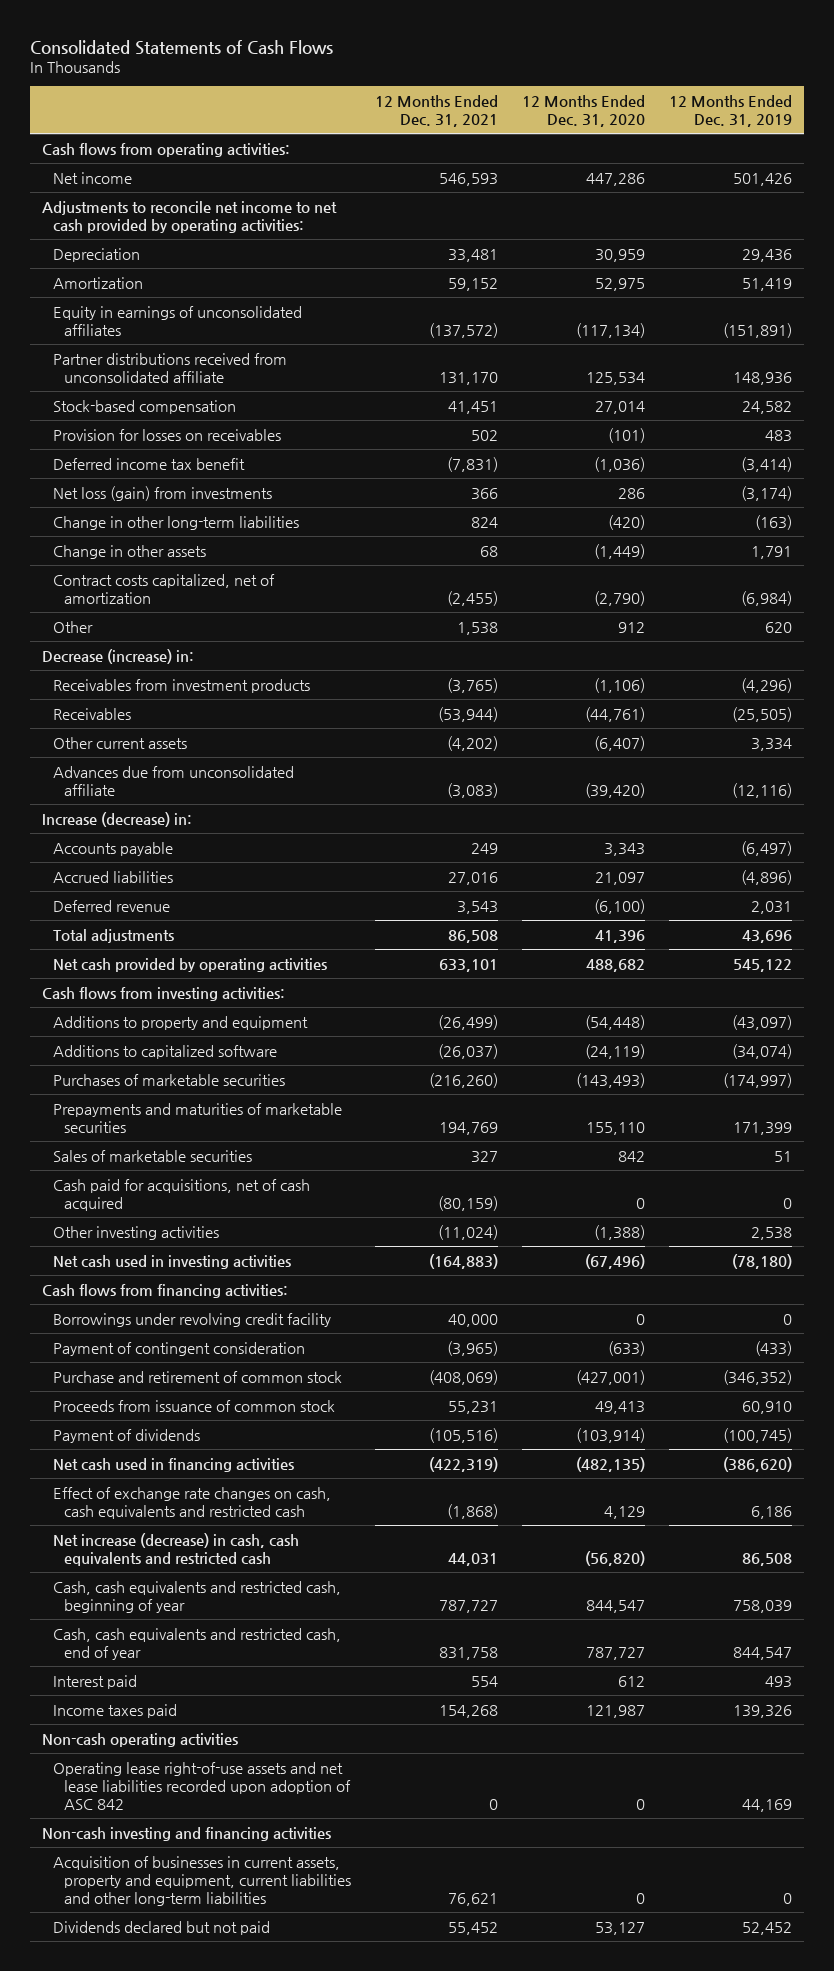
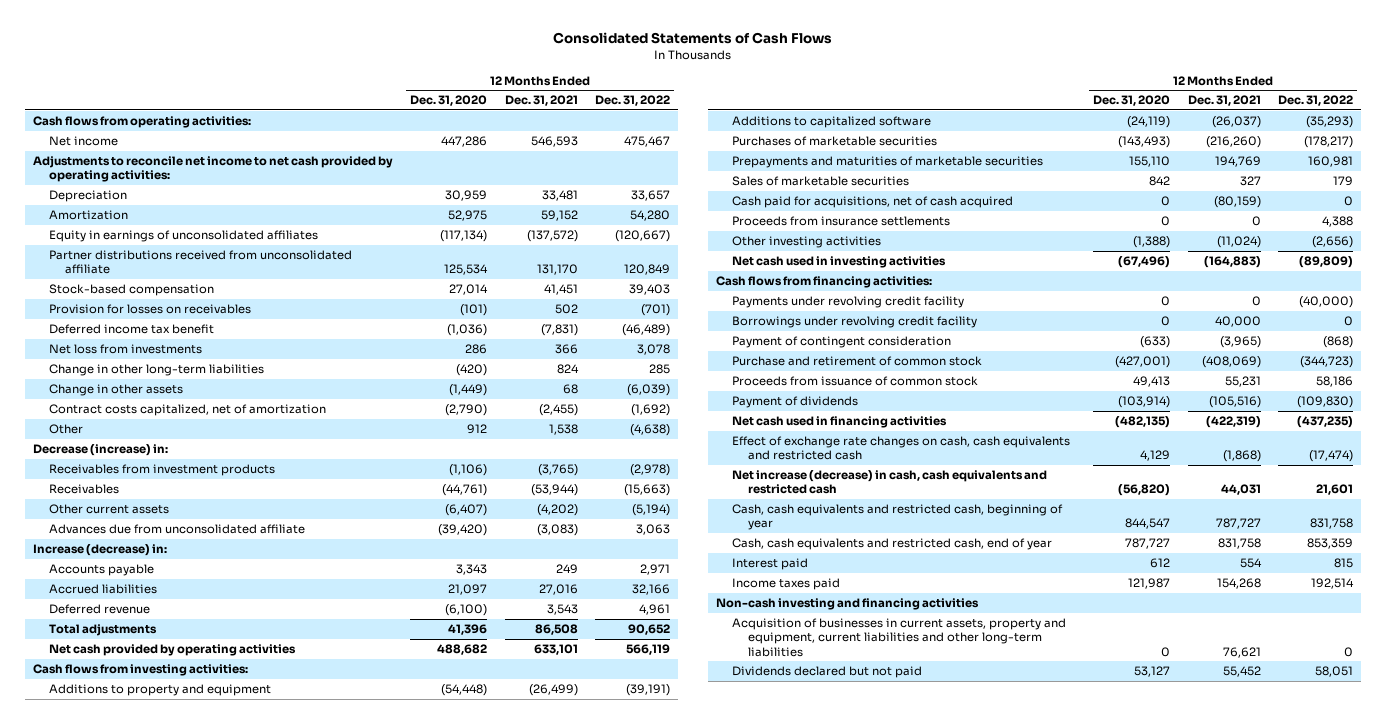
[668,94,792,127] 12 Months Ended Dec. 31, 2019 -> none
none -> [594,95,670,107] Dec. 31, 2022
[53,485,273,501] Net loss (gain) from investments -> [49,344,203,355] Net loss from investments
none -> [732,216,951,227] Proceeds from insurance settlements
none -> [732,296,965,309] Payments under revolving credit facility
[42,1732,239,1747] Non-cash operating activities -> none
[53,1761,352,1810] Operating lease right-of-use assets and net lease liabilities recorded upon adoption of ASC 842 -> none

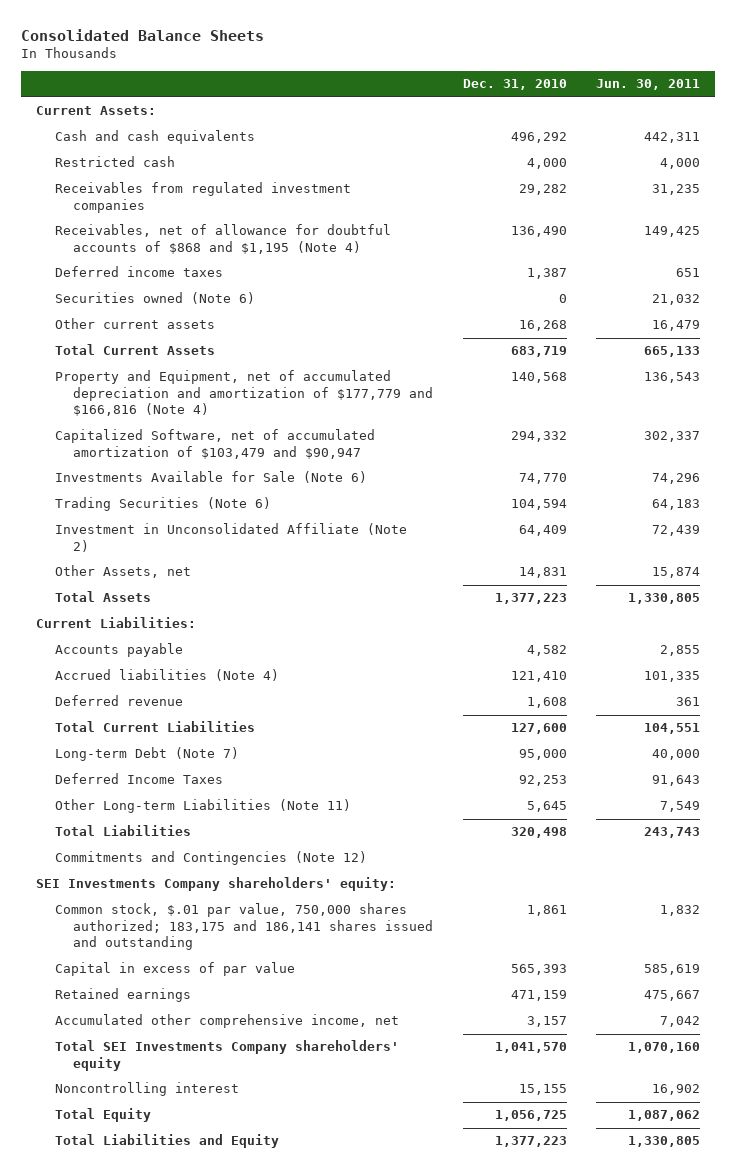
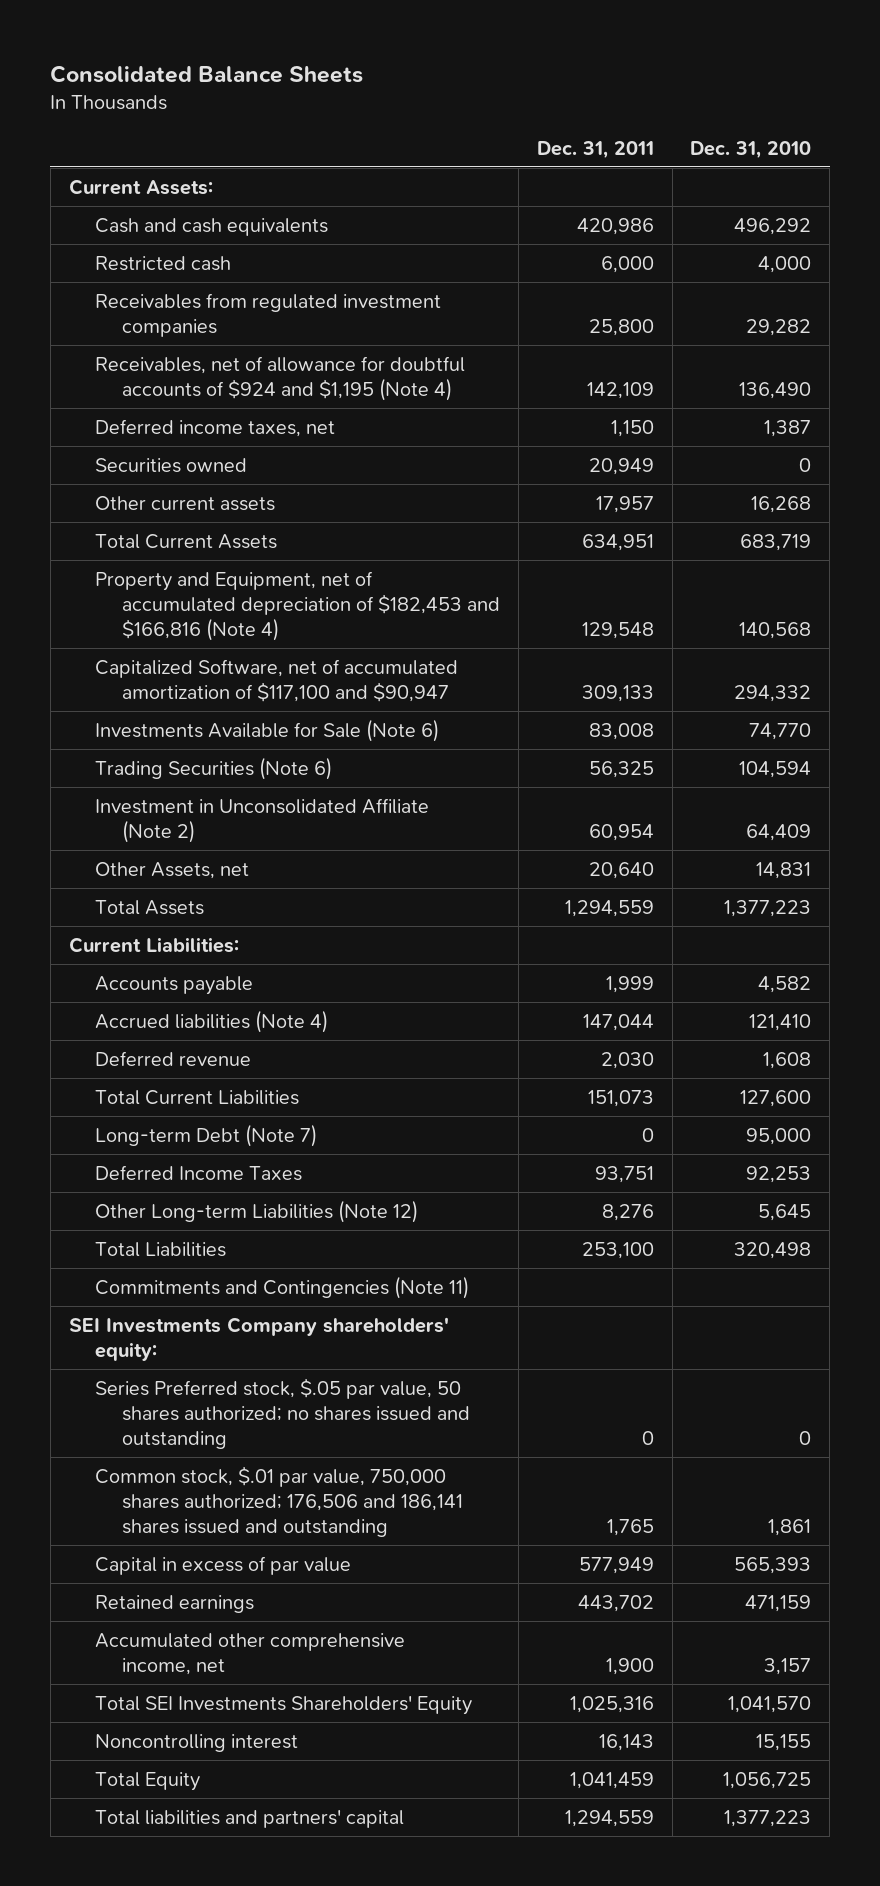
[596,79,701,91] Jun. 30, 2011 -> none
none -> [536,140,654,159] Dec. 31, 2011
[54,224,391,254] Receivables, net of allowance for doubtful accounts of $868 and $1,195 (Note 4) -> [95,355,466,401] Receivables, net of allowance for doubtful accounts of $924 and $1,195 (Note 4)
[54,266,223,278] Deferred income taxes -> [95,418,336,437] Deferred income taxes, net
[54,292,255,305] Securities owned (Note 6) -> [95,457,248,473] Securities owned
[54,370,434,417] Property and Equipment, net of accumulated depreciation and amortization of $177,779 and $166,816 (Note 4) -> [95,570,501,642] Property and Equipment, net of accumulated depreciation of $182,453 and $166,816 (Note 4)
[54,429,375,459] Capitalized Software, net of accumulated amortization of $103,479 and $90,947 -> [95,658,459,702] Capitalized Software, net of accumulated amortization of $117,100 and $90,947
[54,799,351,814] Other Long-term Liabilities (Note 11) -> [95,1199,419,1223] Other Long-term Liabilities (Note 12)
[54,851,367,866] Commitments and Contingencies (Note 12) -> [95,1275,470,1299] Commitments and Contingencies (Note 11)
none -> [95,1377,471,1450] Series Preferred stock, $.05 par value, 50 shares authorized; no shares issued and outstanding
[54,903,434,951] Common stock, $.01 par value, 750,000 shares authorized; 183,175 and 186,141 shares issued and outstanding -> [95,1465,464,1538] Common stock, $.01 par value, 750,000 shares authorized; 176,506 and 186,141 shares issued and outstanding
[54,1040,399,1071] Total SEI Investments Company shareholders' equity -> [95,1695,473,1715] Total SEI Investments Shareholders' Equity
[54,1134,279,1149] Total Liabilities and Equity -> [95,1809,405,1828] Total liabilities and partners' capital

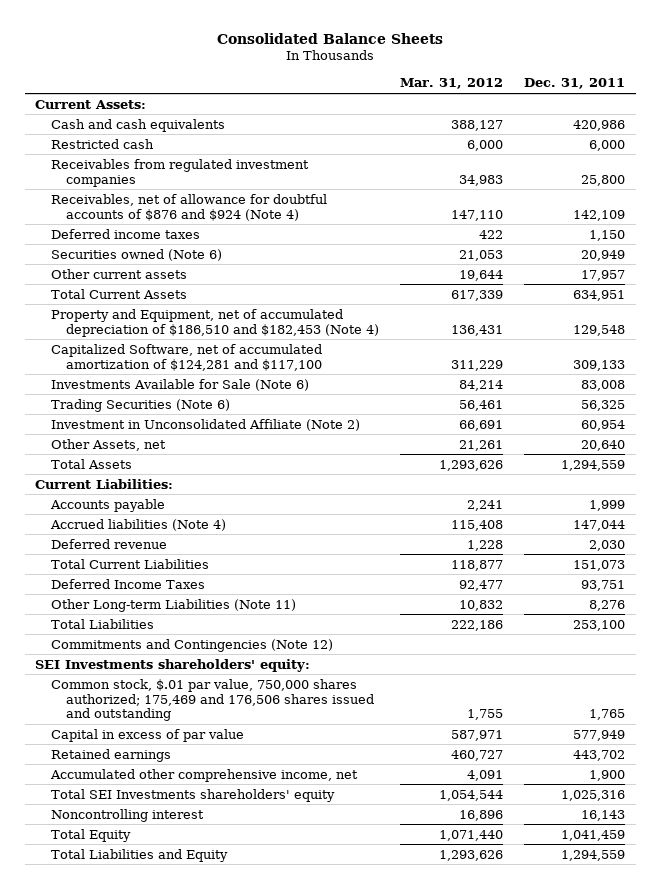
[690,140,812,159] Dec. 31, 2010 -> none
none -> [400,78,504,90] Mar. 31, 2012
[95,355,466,401] Receivables, net of allowance for doubtful accounts of $924 and $1,195 (Note 4) -> [50,193,327,221] Receivables, net of allowance for doubtful accounts of $876 and $924 (Note 4)
[95,418,336,437] Deferred income taxes, net -> [50,228,200,239] Deferred income taxes
[95,457,248,473] Securities owned -> [50,248,222,261] Securities owned (Note 6)
[95,570,501,642] Property and Equipment, net of accumulated depreciation of $182,453 and $166,816 (Note 4) -> [50,308,380,337] Property and Equipment, net of accumulated depreciation of $186,510 and $182,453 (Note 4)
[95,658,459,702] Capitalized Software, net of accumulated amortization of $117,100 and $90,947 -> [50,343,323,371] Capitalized Software, net of accumulated amortization of $124,281 and $117,100
[95,1123,318,1147] Long-term Debt (Note 7) -> none
[95,1199,419,1223] Other Long-term Liabilities (Note 12) -> [50,598,296,612] Other Long-term Liabilities (Note 11)
[95,1377,471,1450] Series Preferred stock, $.05 par value, 50 shares authorized; no shares issued and outstanding -> none
[95,1275,470,1299] Commitments and Contingencies (Note 11) -> [50,638,333,652] Commitments and Contingencies (Note 12)
[68,1316,449,1361] SEI Investments Company shareholders' equity: -> [35,658,311,672] SEI Investments shareholders' equity:
[95,1465,464,1538] Common stock, $.01 par value, 750,000 shares authorized; 176,506 and 186,141 shares issued and outstanding -> [50,678,375,722] Common stock, $.01 par value, 750,000 shares authorized; 175,469 and 176,506 shares issued and outstanding
[95,1695,473,1715] Total SEI Investments Shareholders' Equity -> [50,788,335,802] Total SEI Investments shareholders' equity
[95,1809,405,1828] Total liabilities and partners' capital -> [50,848,228,862] Total Liabilities and Equity

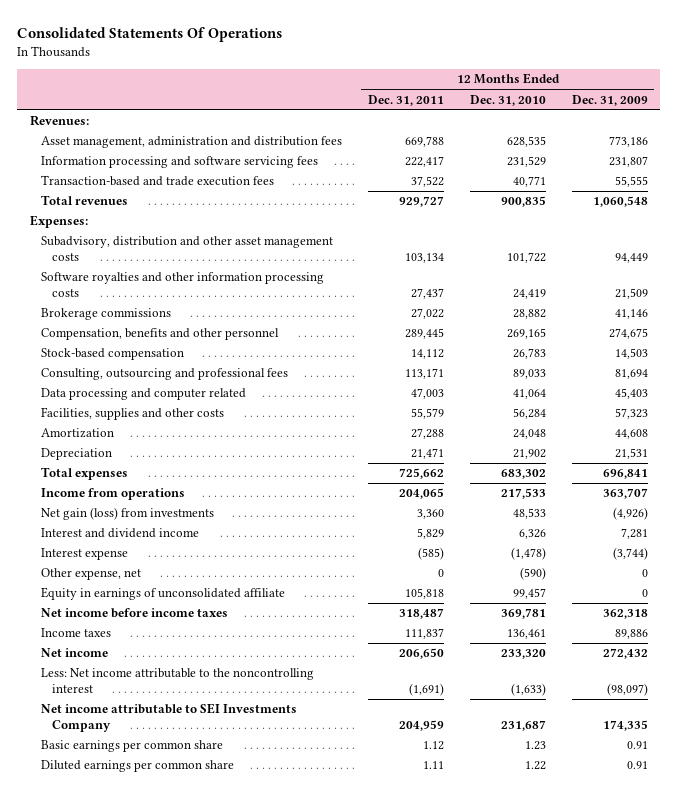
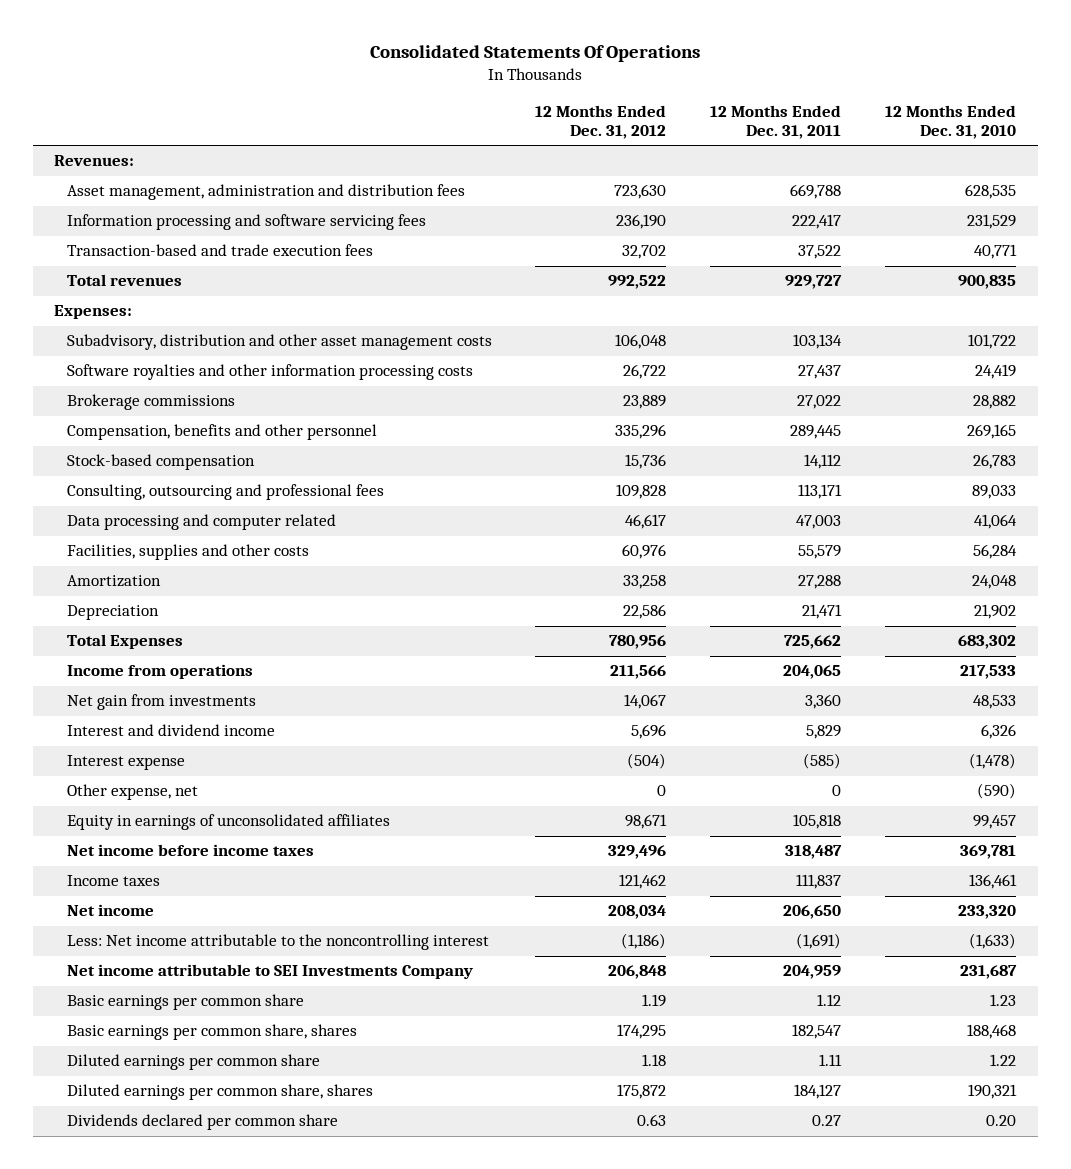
[571,94,648,106] Dec. 31, 2009 -> none
none -> [535,104,667,139] 12 Months Ended Dec. 31, 2012
[41,467,129,481] Total expenses -> [66,634,183,650] Total Expenses
[41,507,215,521] Net gain (loss) from investments -> [66,694,256,711] Net gain from investments
[41,587,286,601] Equity in earnings of unconsolidated affiliate -> [66,814,390,831] Equity in earnings of unconsolidated affiliates
none -> [66,1024,357,1041] Basic earnings per common share, shares
none -> [66,1084,373,1101] Diluted earnings per common share, shares
none -> [66,1114,338,1131] Dividends declared per common share

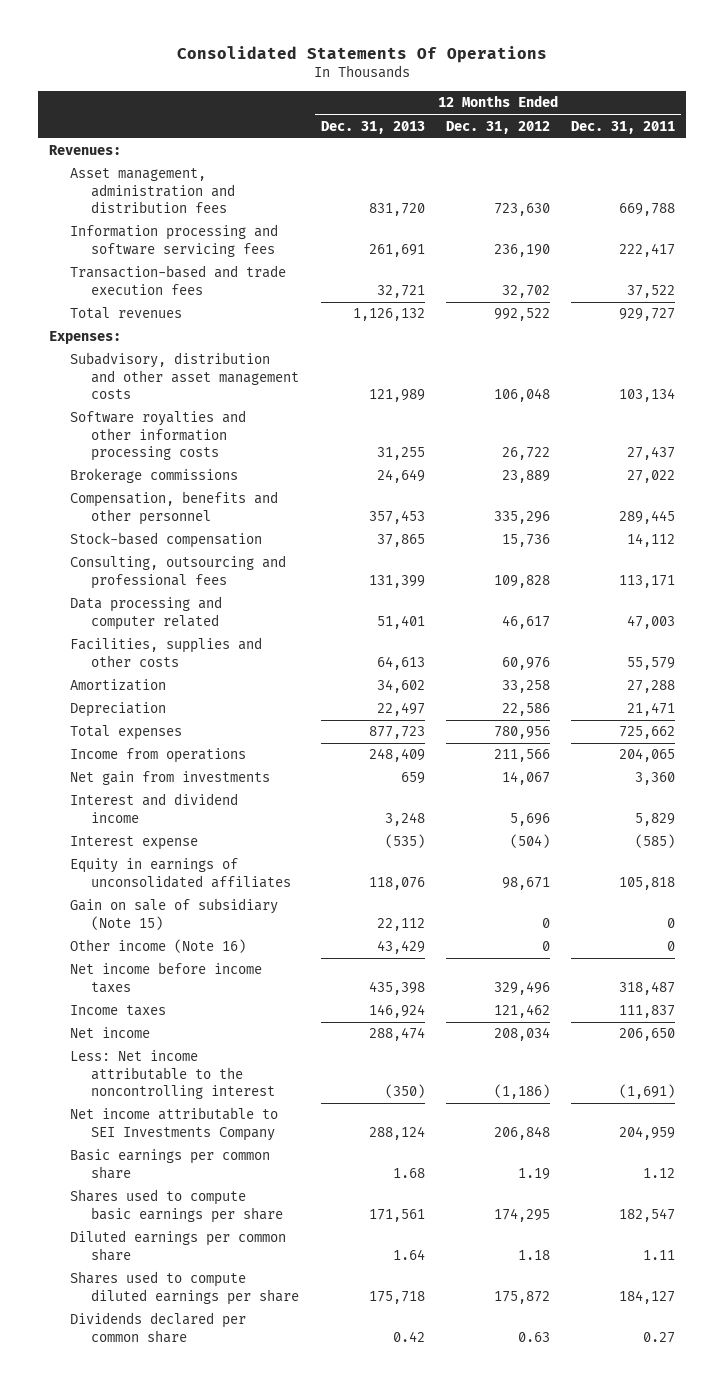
[885,104,1017,139] 12 Months Ended Dec. 31, 2010 -> none
none -> [320,120,425,134] Dec. 31, 2013
[66,634,183,650] Total Expenses -> [69,725,182,741] Total expenses
[66,784,198,801] Other expense, net -> none
none -> [69,898,278,930] Gain on sale of subsidiary (Note 15)
none -> [69,939,246,954] Other income (Note 16)
[66,1024,357,1041] Basic earnings per common share, shares -> [69,1189,284,1223] Shares used to compute basic earnings per share
[66,1084,373,1101] Diluted earnings per common share, shares -> [69,1271,300,1305] Shares used to compute diluted earnings per share

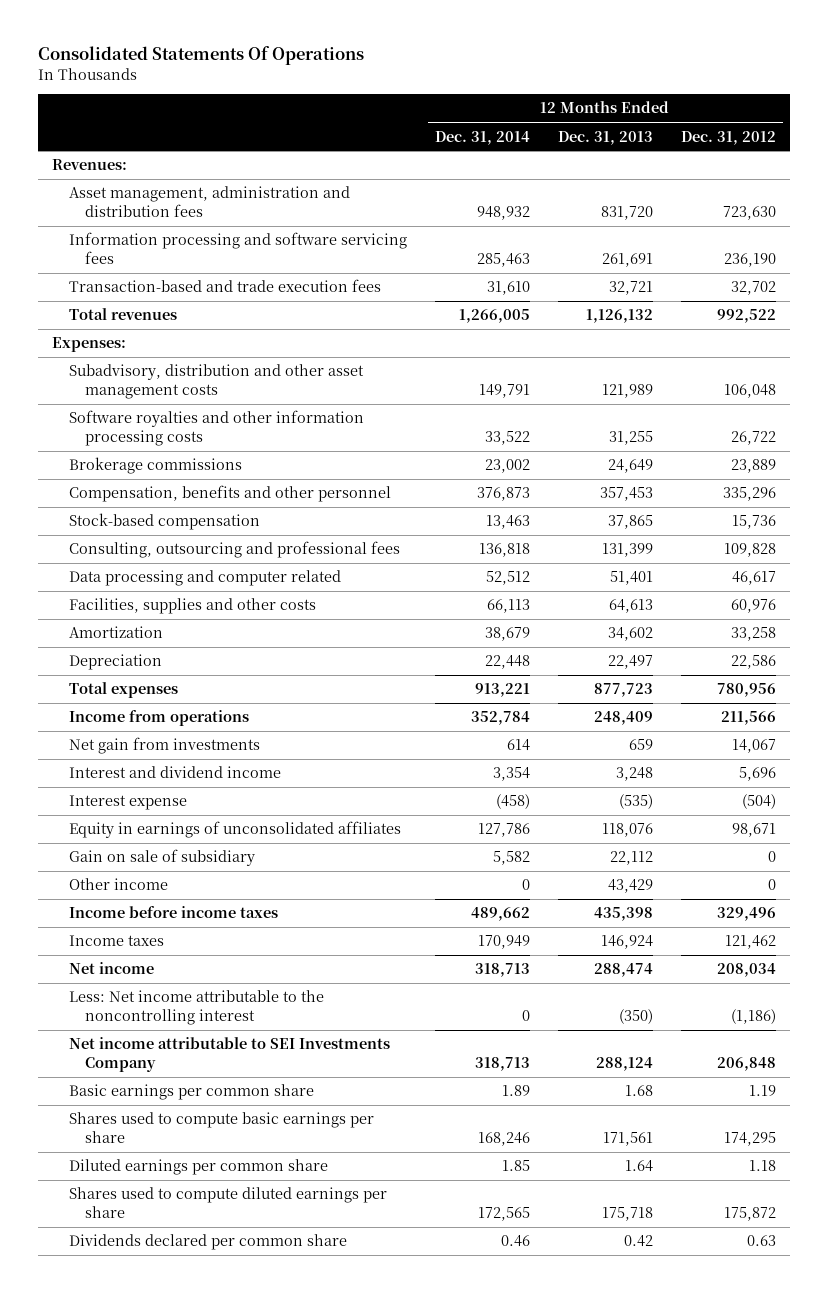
[571,120,676,134] Dec. 31, 2011 -> none
none -> [434,130,530,145] Dec. 31, 2014
[69,898,278,930] Gain on sale of subsidiary (Note 15) -> [68,849,255,867] Gain on sale of subsidiary
[69,939,246,954] Other income (Note 16) -> [68,878,168,891] Other income
[69,962,262,993] Net income before income taxes -> [68,906,278,919] Income before income taxes

